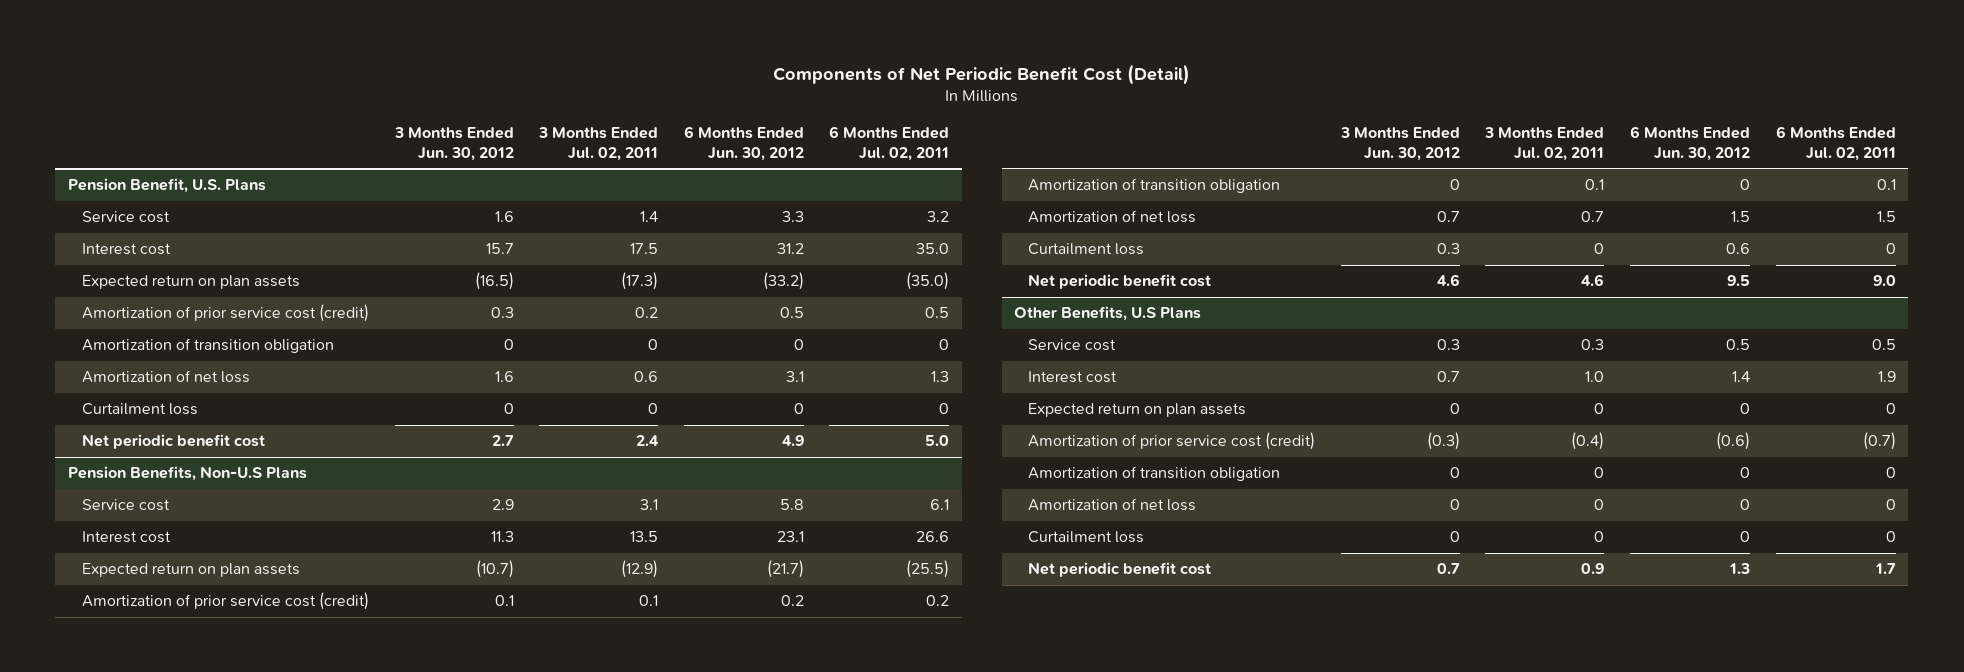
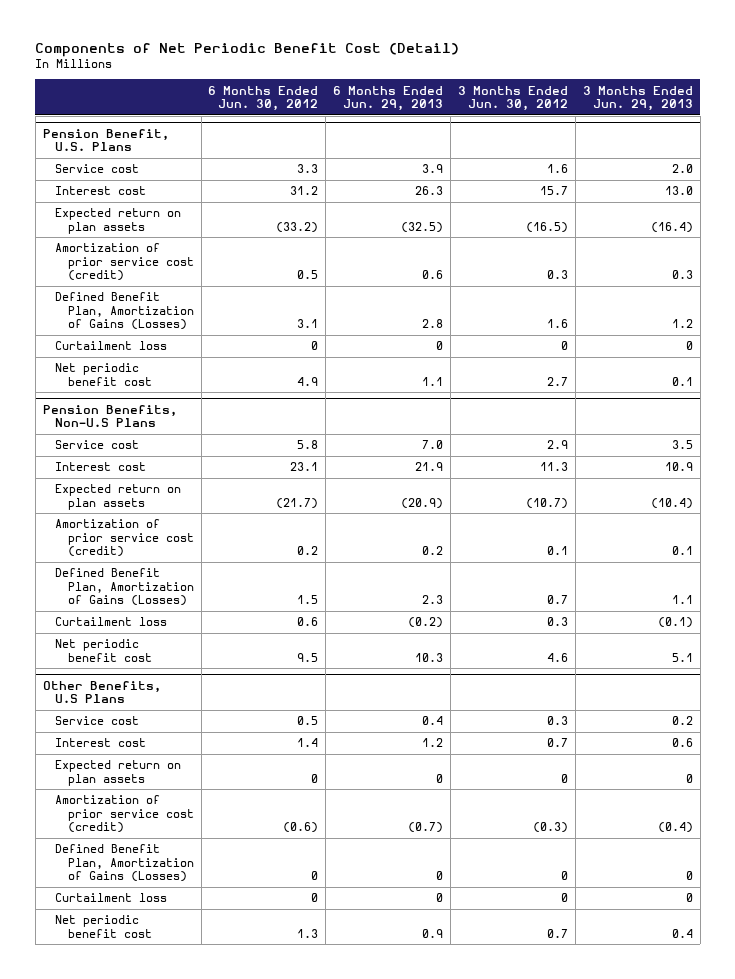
[538,127,659,162] 3 Months Ended Jul. 02, 2011 -> none
[829,126,950,162] 6 Months Ended Jul. 02, 2011 -> none
none -> [333,85,444,111] 6 Months Ended Jun. 29, 2013
none -> [582,85,693,111] 3 Months Ended Jun. 29, 2013
[82,338,335,354] Amortization of transition obligation -> none
[82,370,251,384] Amortization of net loss -> [55,292,194,330] Defined Benefit Plan, Amortization of Gains (Losses)
[1028,178,1281,194] Amortization of transition obligation -> none
[1028,210,1197,224] Amortization of net loss -> [55,568,194,606] Defined Benefit Plan, Amortization of Gains (Losses)
[1028,466,1281,482] Amortization of transition obligation -> none
[1028,498,1197,512] Amortization of net loss -> none
none -> [55,844,194,882] Defined Benefit Plan, Amortization of Gains (Losses)

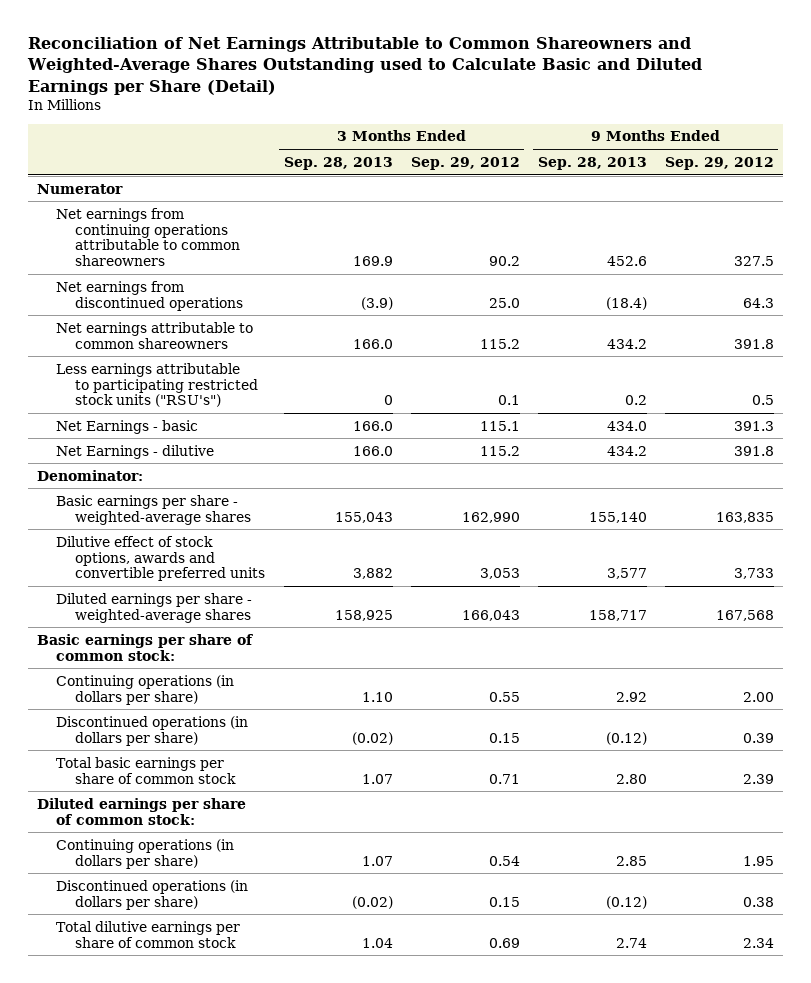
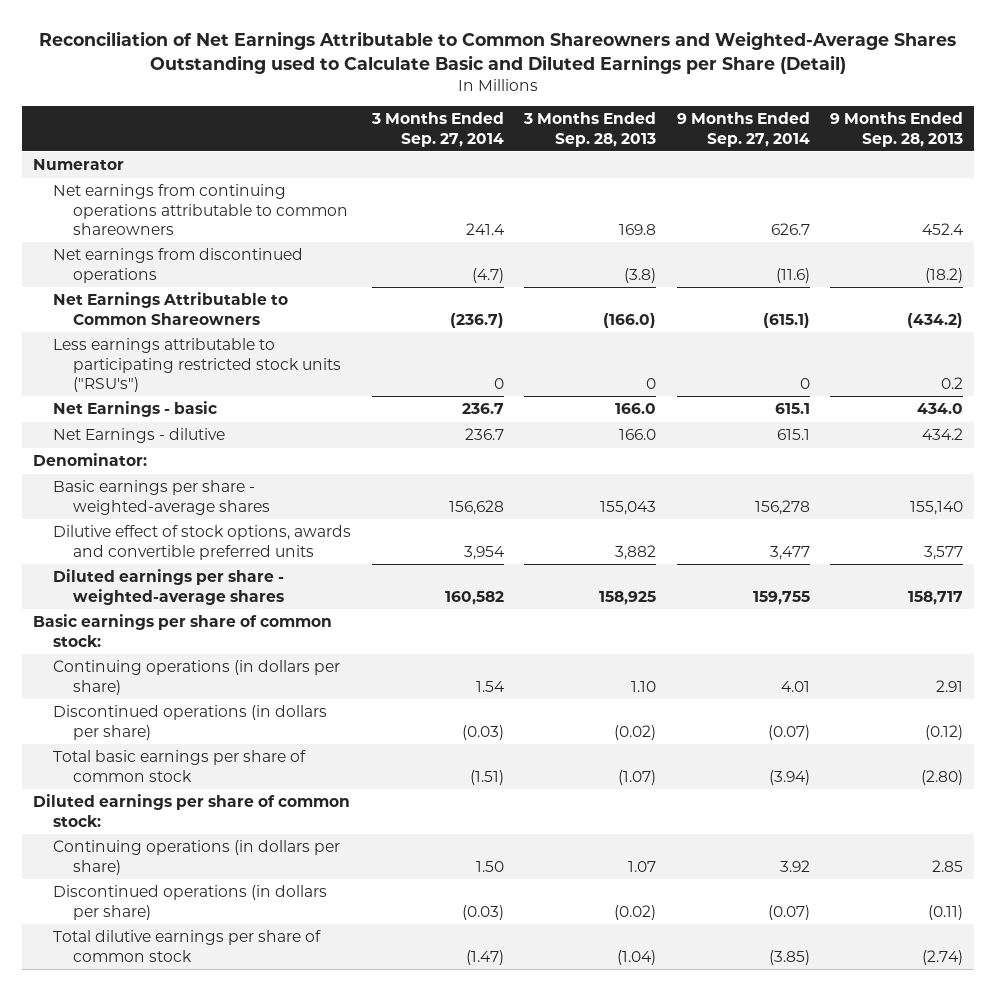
[410,156,520,170] Sep. 29, 2012 -> none
[664,156,774,170] Sep. 29, 2012 -> none
none -> [370,112,504,147] 3 Months Ended Sep. 27, 2014
none -> [676,112,810,147] 9 Months Ended Sep. 27, 2014
[352,256,393,267] 169.9 -> [619,223,657,235] 169.8
[606,256,647,267] 452.6 -> [922,222,965,235] 452.4
[360,296,393,310] (3.9) -> [624,267,657,283] (3.8)
[605,296,647,310] (18.4) -> [925,267,964,283] (18.2)
[56,321,254,349] Net earnings attributable to common shareowners -> [52,292,288,325] Net Earnings Attributable to Common Shareowners
[352,338,393,349] 166.0 -> [603,312,657,328] (166.0)
[606,338,647,349] 434.2 -> [907,312,964,328] (434.2)
[615,691,647,702] 2.92 -> [936,679,964,692] 2.91
[361,773,393,784] 1.07 -> [618,769,657,785] (1.07)
[615,773,647,784] 2.80 -> [921,769,964,785] (2.80)
[605,895,647,909] (0.12) -> [928,904,964,920] (0.11)
[361,937,393,948] 1.04 -> [617,949,657,965] (1.04)
[615,937,647,948] 2.74 -> [922,949,964,965] (2.74)

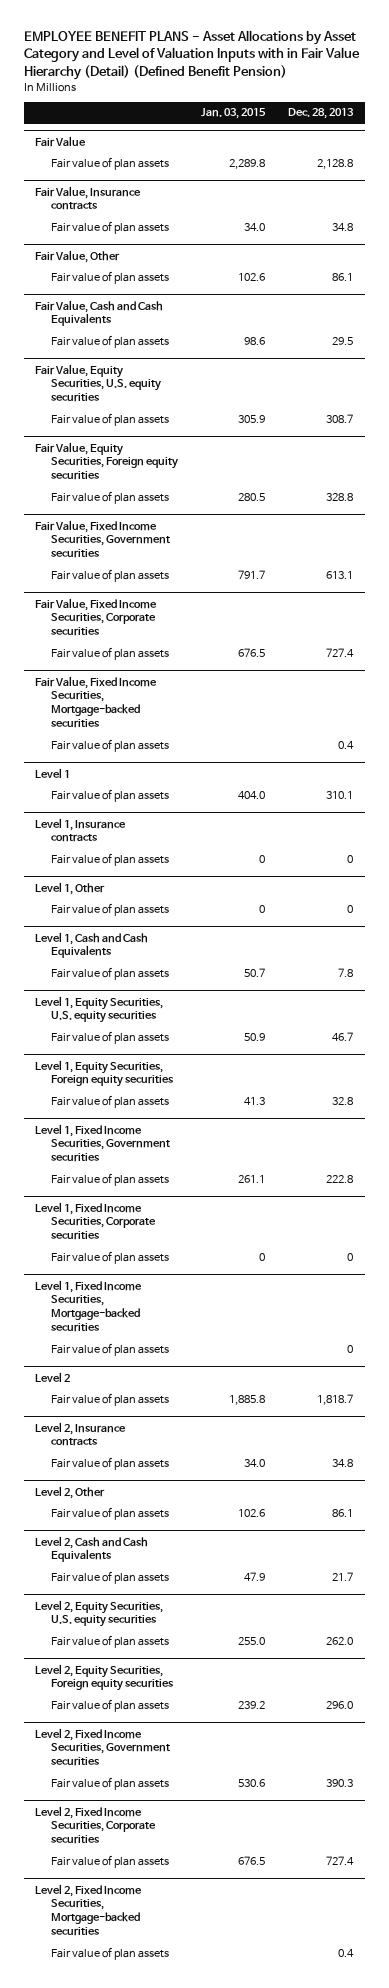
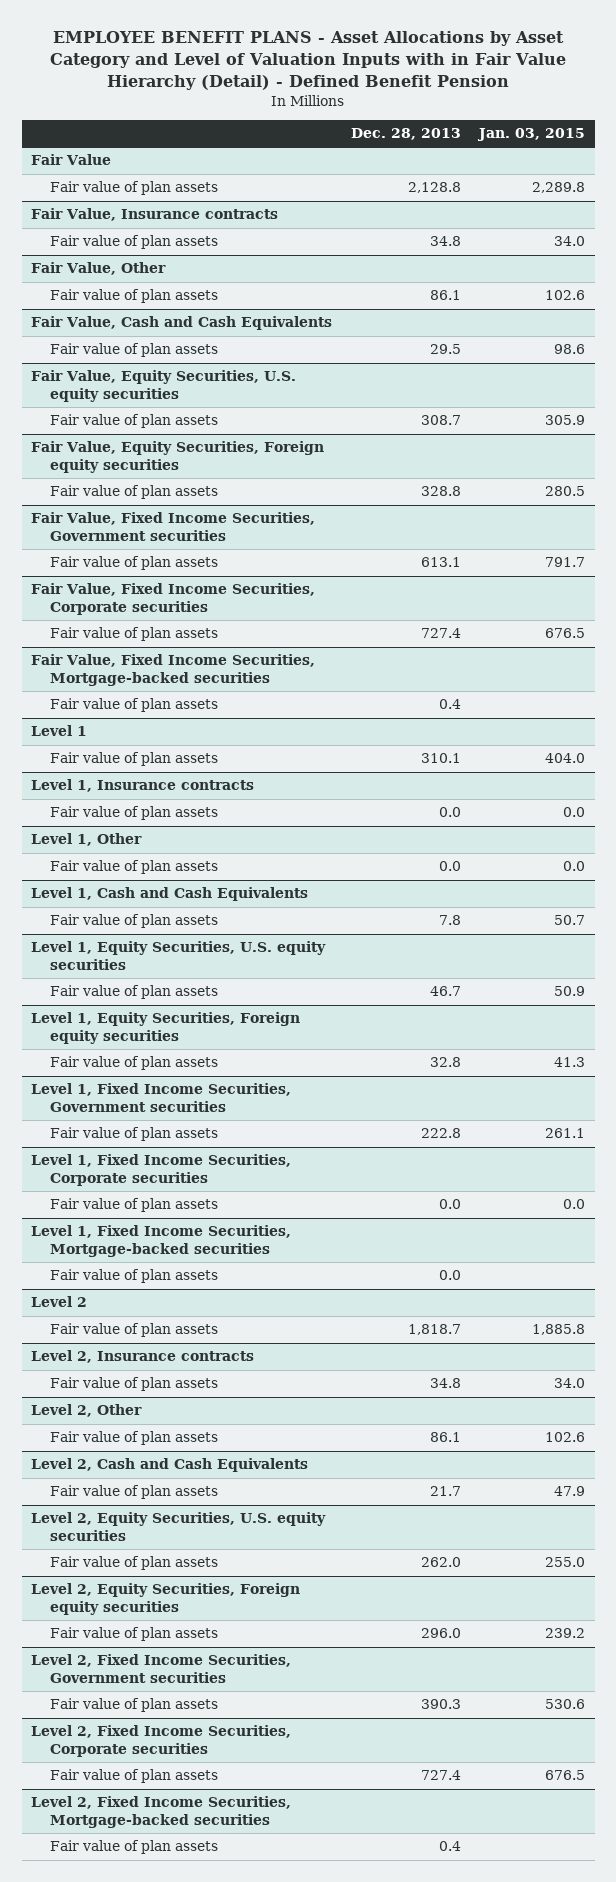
[23,30,360,80] EMPLOYEE BENEFIT PLANS - Asset Allocations by Asset Category and Level of Valuation Inputs with in Fair Value Hierarchy (Detail) (Defined Benefit Pension) -> [50,31,567,90] EMPLOYEE BENEFIT PLANS - Asset Allocations by Asset Category and Level of Valuation Inputs with in Fair Value Hierarchy (Detail) - Defined Benefit Pension
[259,854,266,863] 0 -> [563,807,586,818] 0.0
[347,854,354,863] 0 -> [438,807,461,818] 0.0
[259,904,266,913] 0 -> [563,861,586,872] 0.0
[347,904,354,913] 0 -> [438,861,461,872] 0.0
[259,1252,266,1261] 0 -> [563,1199,586,1210] 0.0
[347,1252,354,1261] 0 -> [438,1199,461,1210] 0.0
[347,1344,354,1353] 0 -> [438,1270,461,1281] 0.0

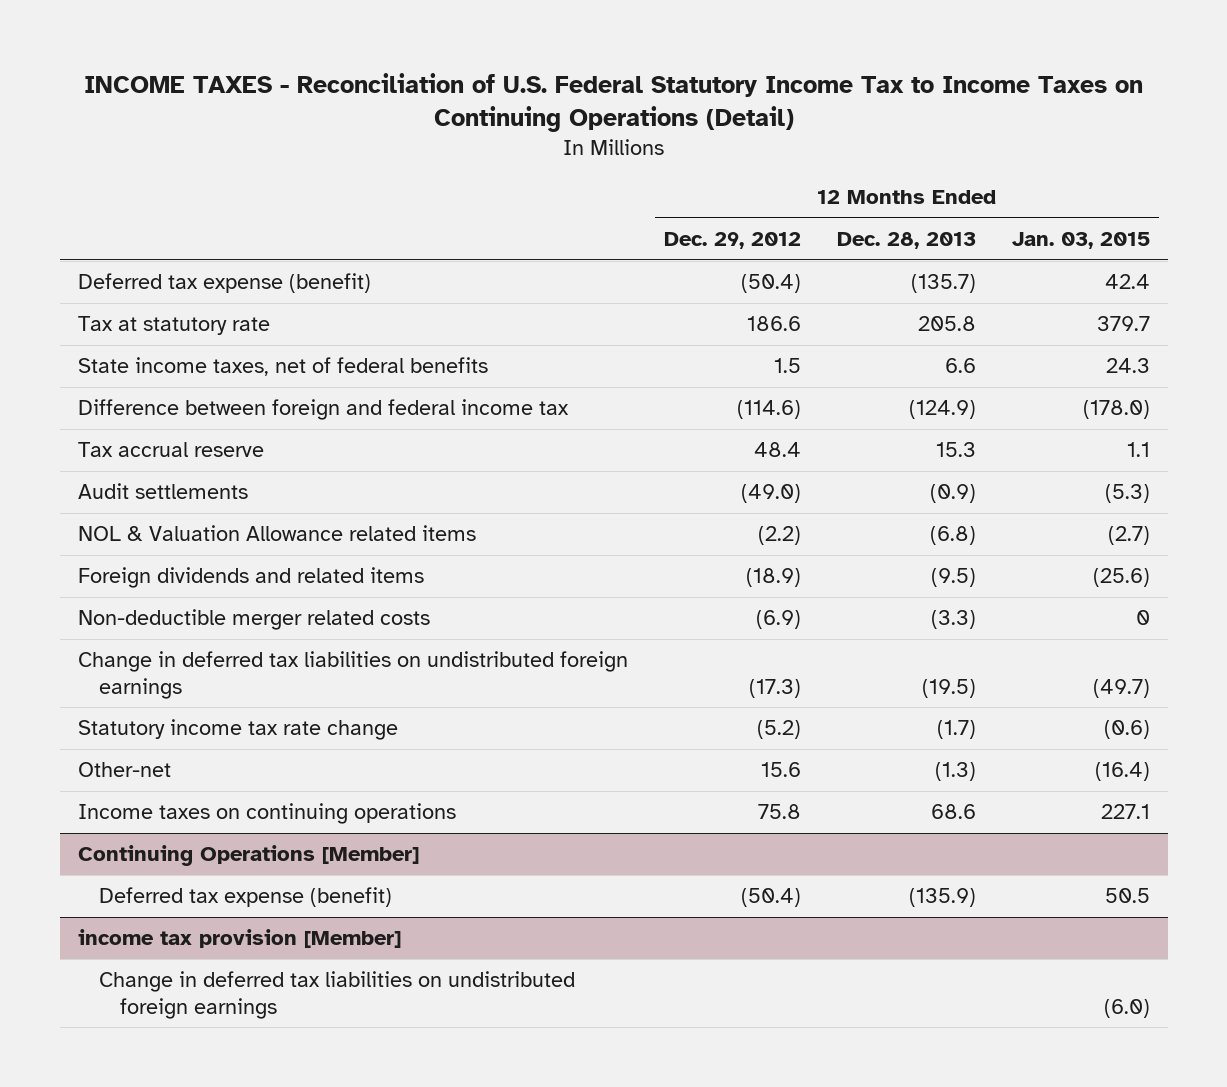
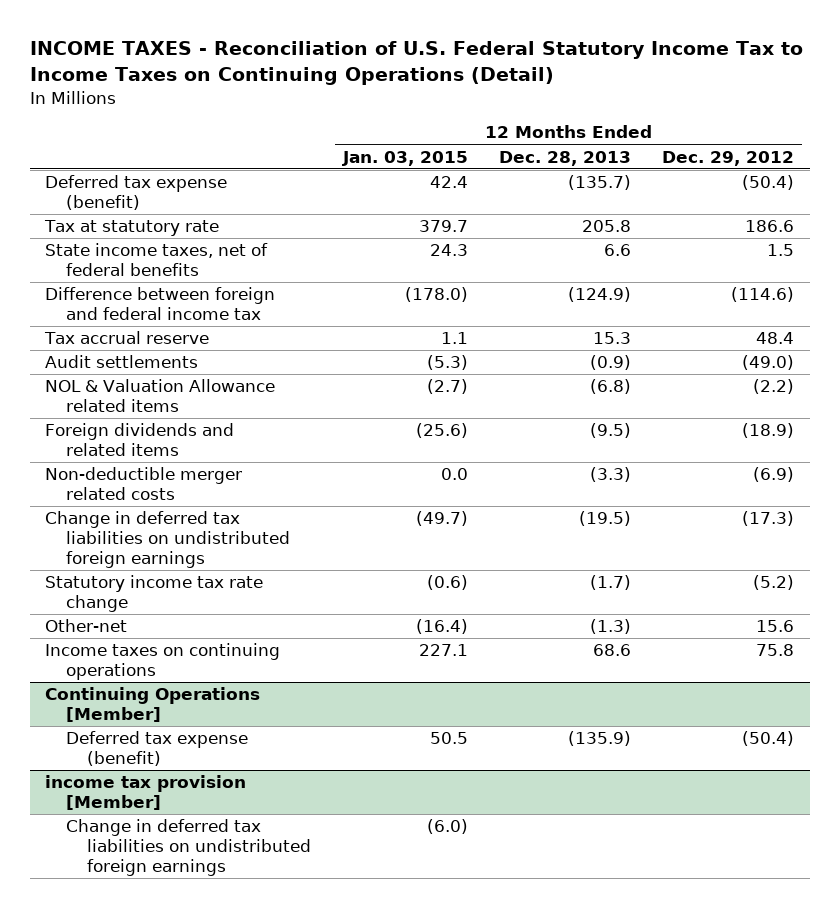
[1135,610,1150,626] 0 -> [440,468,468,481] 0.0

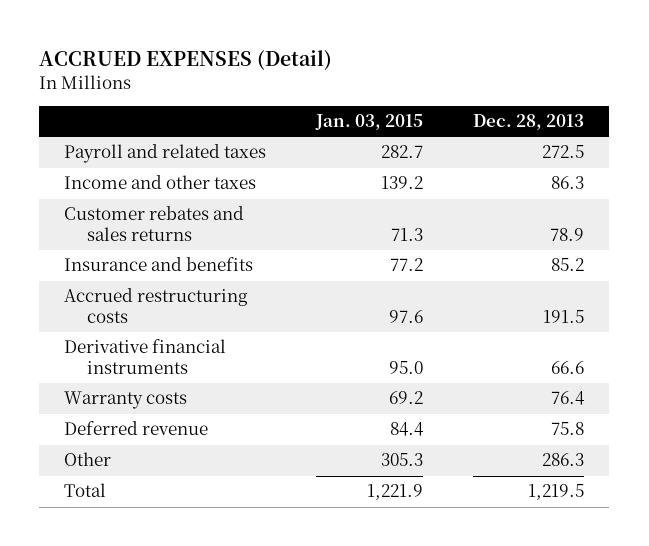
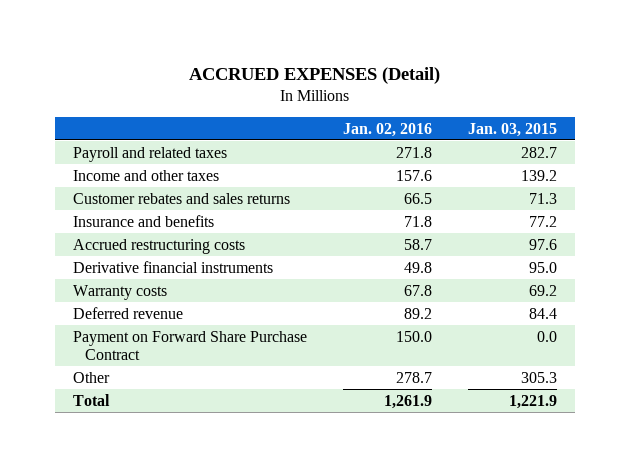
[473,114,585,131] Dec. 28, 2013 -> none
none -> [342,122,432,137] Jan. 02, 2016
none -> [72,330,307,361] Payment on Forward Share Purchase Contract

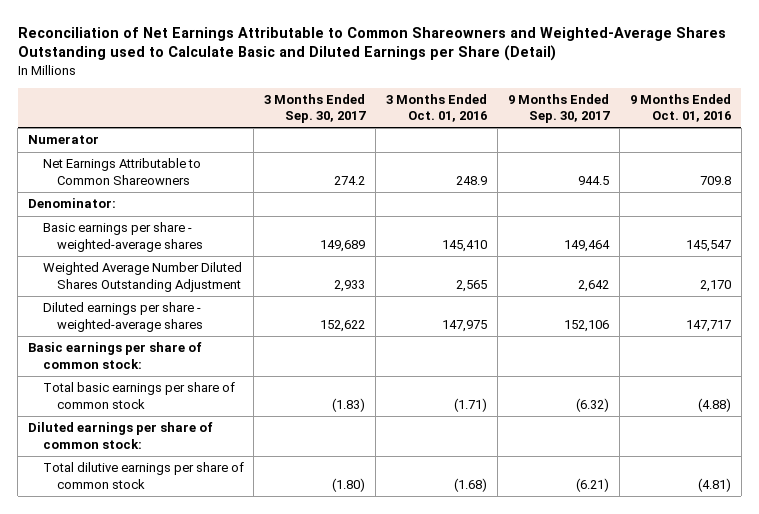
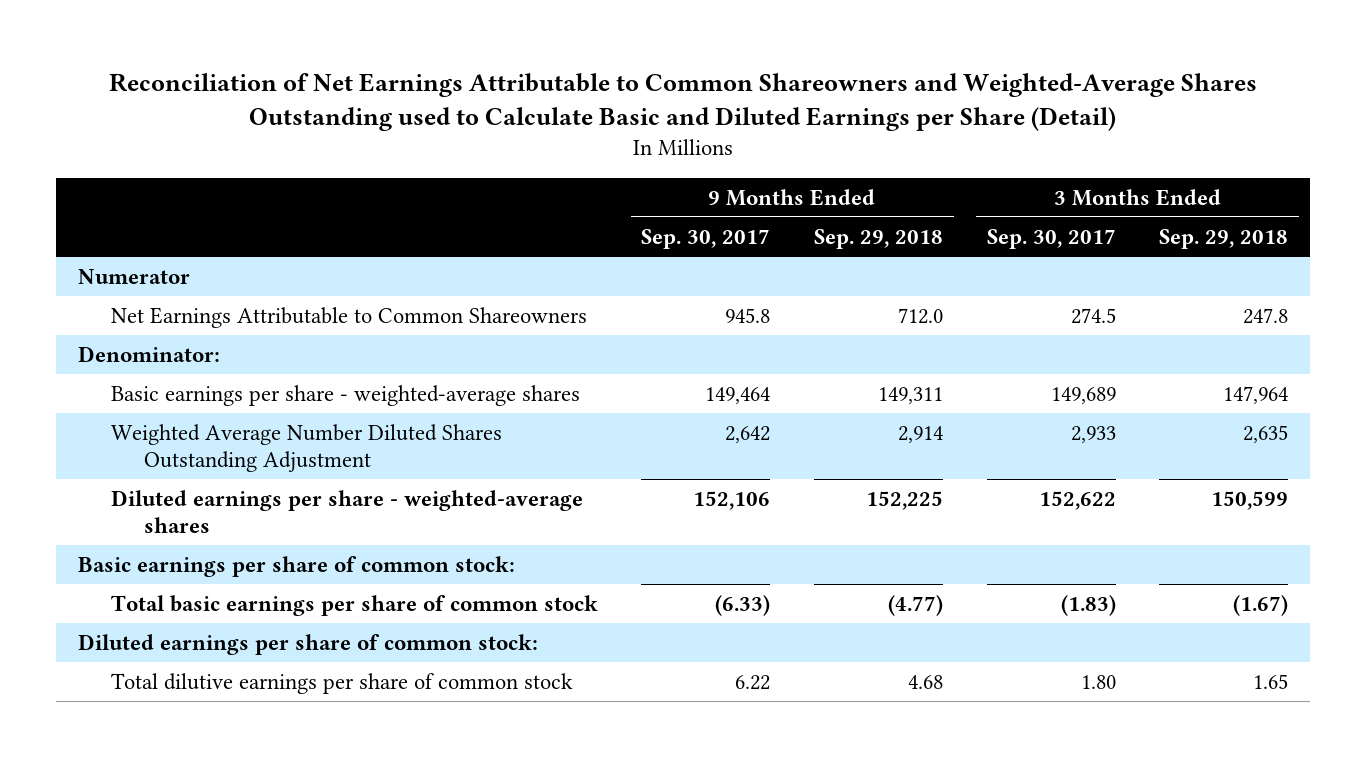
[386,93,488,123] 3 Months Ended Oct. 01, 2016 -> none
[629,93,731,123] 9 Months Ended Oct. 01, 2016 -> none
none -> [814,228,944,249] Sep. 29, 2018
none -> [1159,228,1289,249] Sep. 29, 2018
[334,175,366,185] 274.2 -> [1070,307,1116,324] 274.5
[578,175,610,185] 944.5 -> [725,307,771,323] 945.8
[576,397,610,412] (6.32) -> [715,594,771,616] (6.33)
[332,477,366,492] (1.80) -> [1080,674,1116,689] 1.80
[576,477,610,492] (6.21) -> [735,674,771,690] 6.22

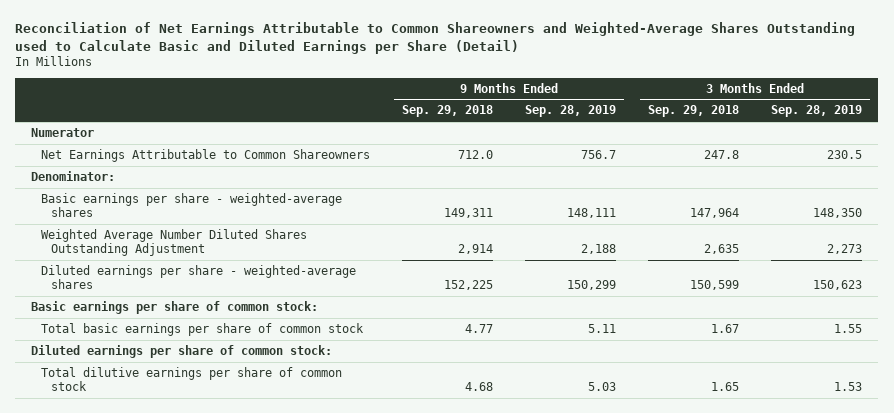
[641,228,771,249] Sep. 30, 2017 -> none
[986,228,1116,249] Sep. 30, 2017 -> none
none -> [525,105,617,118] Sep. 28, 2019
none -> [771,105,863,118] Sep. 28, 2019
[888,594,944,616] (4.77) -> [465,323,494,333] 4.77
[1233,594,1289,616] (1.67) -> [711,323,740,333] 1.67

